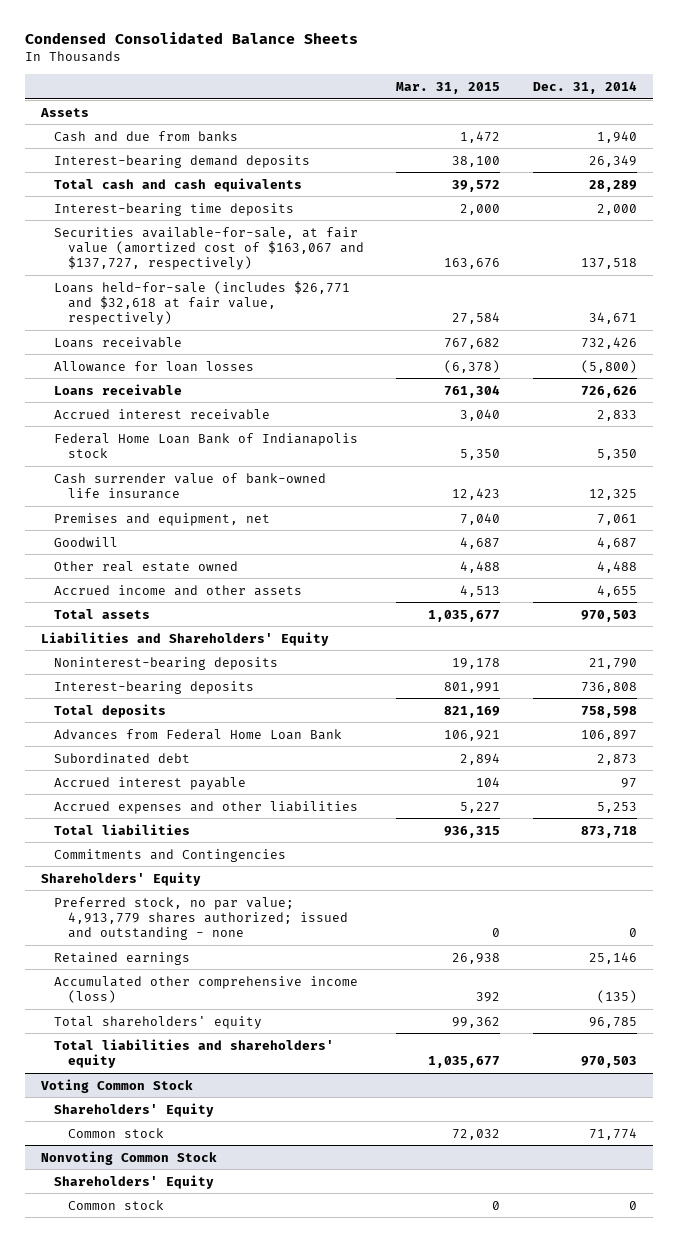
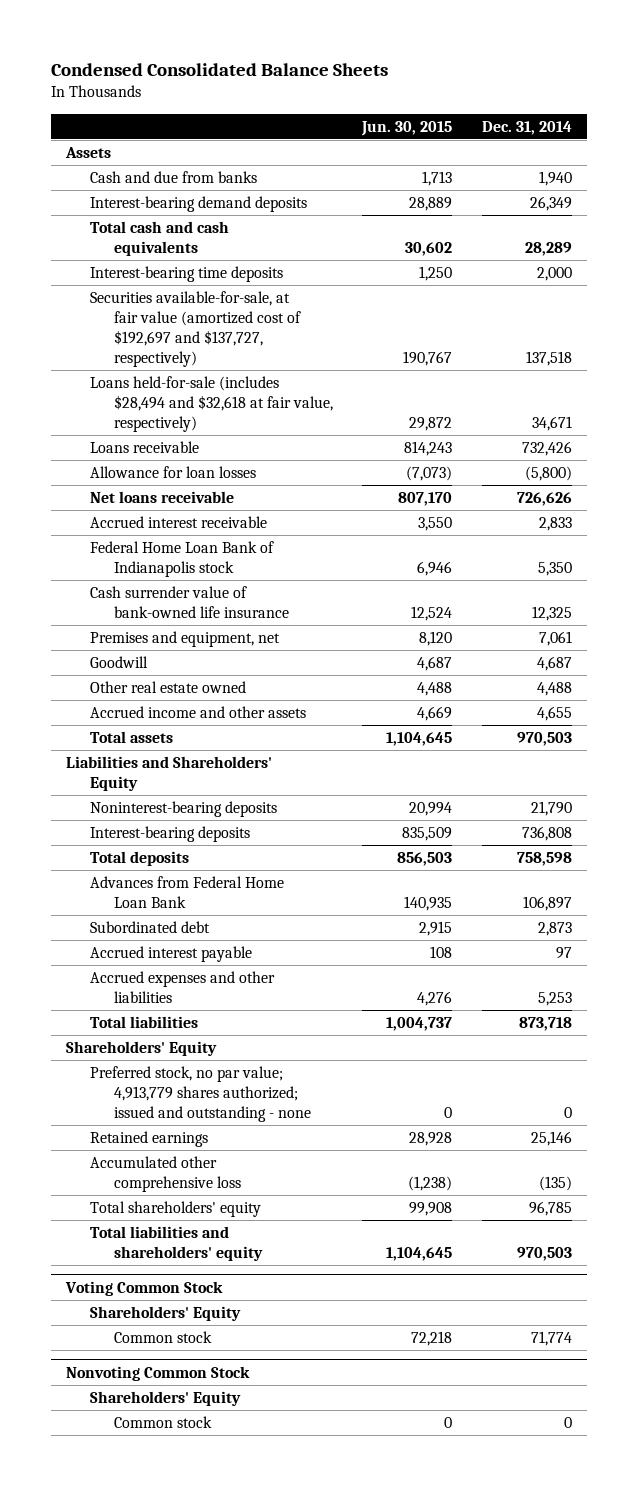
[396,81,501,94] Mar. 31, 2015 -> none
none -> [361,120,453,136] Jun. 30, 2015
[54,226,364,271] Securities available-for-sale, at fair value (amortized cost of $163,067 and $137,727, respectively) -> [89,291,301,367] Securities available-for-sale, at fair value (amortized cost of $192,697 and $137,727, respectively)
[54,280,351,326] Loans held-for-sale (includes $26,771 and $32,618 at fair value, respectively) -> [89,376,333,432] Loans held-for-sale (includes $28,494 and $32,618 at fair value, respectively)
[54,383,183,395] Loans receivable -> [89,491,234,504] Net loans receivable
[54,848,287,862] Commitments and Contingencies -> none
[54,975,359,1003] Accumulated other comprehensive income (loss) -> [89,1156,241,1192] Accumulated other comprehensive loss

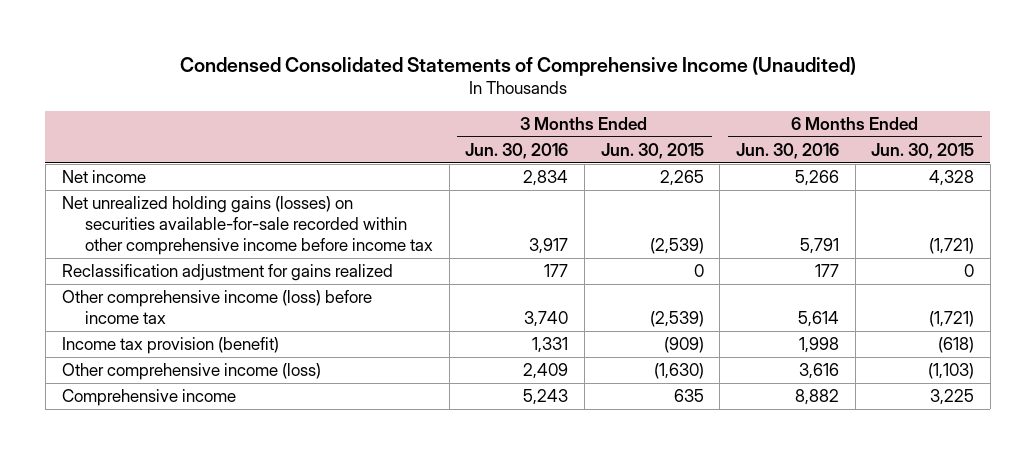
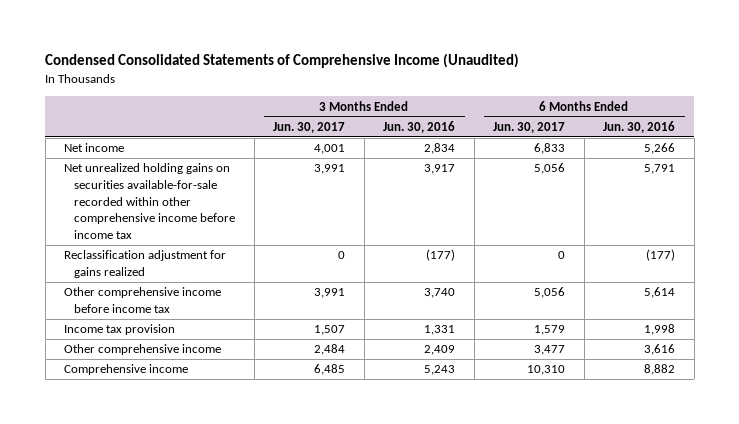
[600,142,704,159] Jun. 30, 2015 -> none
[871,142,975,159] Jun. 30, 2015 -> none
none -> [273,121,346,133] Jun. 30, 2017
none -> [493,121,566,133] Jun. 30, 2017
[61,195,433,256] Net unrealized holding gains (losses) on securities available-for-sale recorded within other comprehensive income before income tax -> [64,163,236,239] Net unrealized holding gains on securities available-for-sale recorded within other comprehensive income before income tax
[544,263,569,277] 177 -> [426,249,456,262] (177)
[814,263,839,277] 177 -> [646,249,676,262] (177)
[61,289,372,325] Other comprehensive income (loss) before income tax -> [64,287,222,313] Other comprehensive income before income tax
[61,336,279,354] Income tax provision (benefit) -> [64,324,176,336] Income tax provision
[61,362,321,380] Other comprehensive income (loss) -> [64,344,222,356] Other comprehensive income

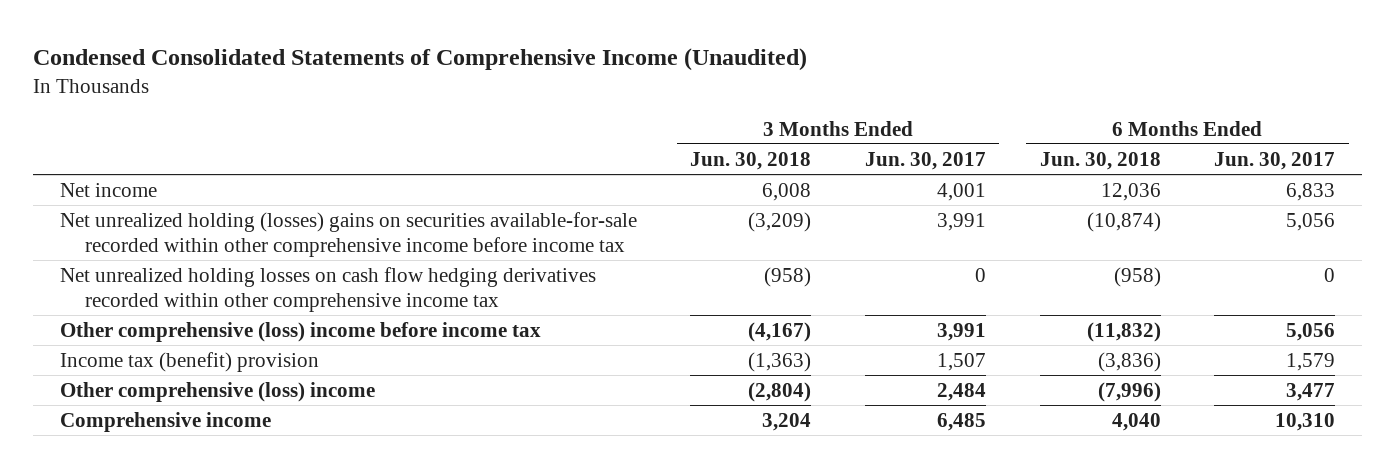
[383,120,456,133] Jun. 30, 2016 -> none
[603,120,676,133] Jun. 30, 2016 -> none
none -> [690,151,812,170] Jun. 30, 2018
none -> [1039,151,1161,170] Jun. 30, 2018
[64,250,227,278] Reclassification adjustment for gains realized -> none
[64,163,236,239] Net unrealized holding gains on securities available-for-sale recorded within other comprehensive income before income tax -> [59,211,637,257] Net unrealized holding (losses) gains on securities available-for-sale recorded within other comprehensive income before income tax
none -> [59,266,596,312] Net unrealized holding losses on cash flow hedging derivatives recorded within other comprehensive income tax
[64,287,222,313] Other comprehensive income before income tax -> [59,321,541,342] Other comprehensive (loss) income before income tax
[64,324,176,336] Income tax provision -> [59,351,319,372] Income tax (benefit) provision
[64,344,222,356] Other comprehensive income -> [59,381,375,402] Other comprehensive (loss) income

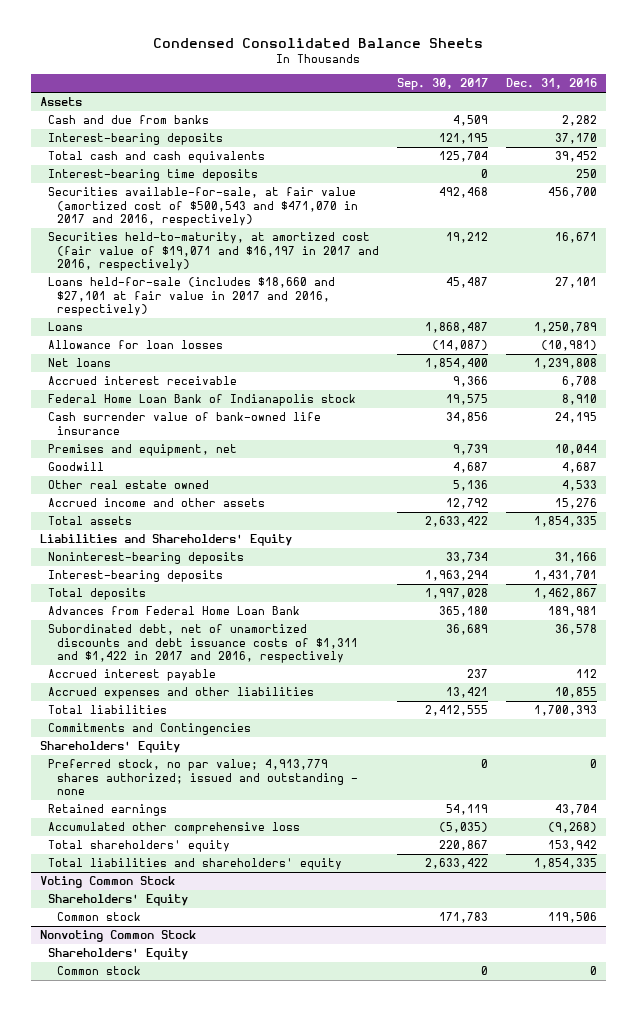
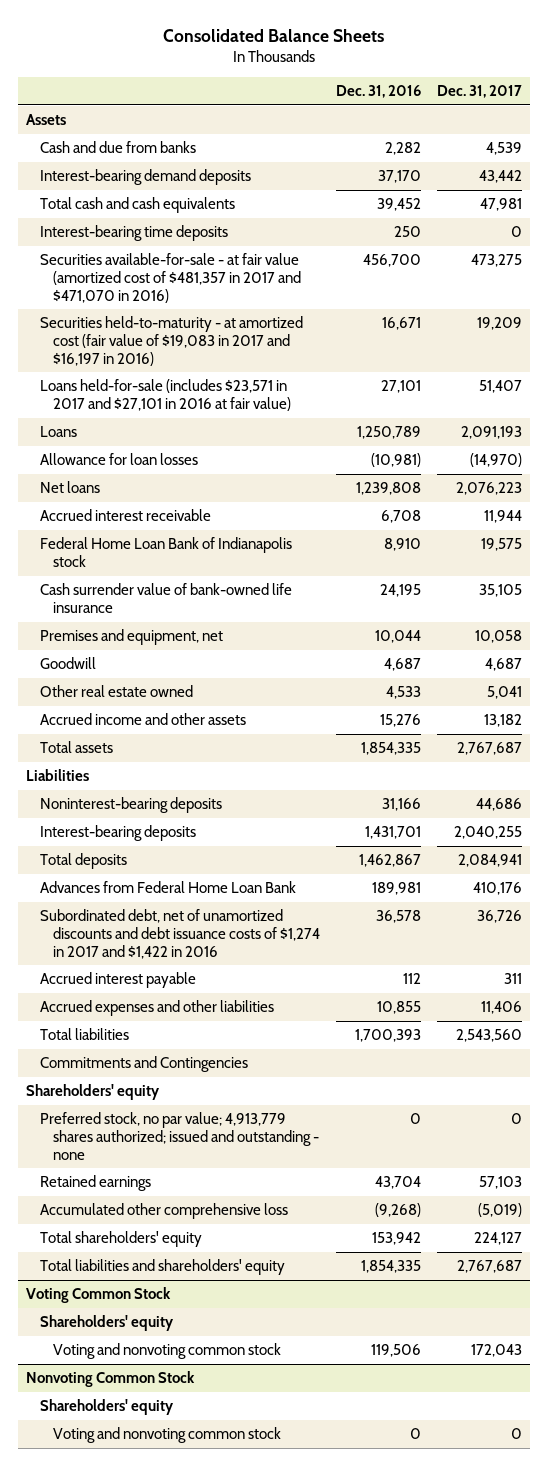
[153,37,484,48] Condensed Consolidated Balance Sheets -> [163,28,385,42] Consolidated Balance Sheets
[396,78,488,91] Sep. 30, 2017 -> none
none -> [436,85,522,99] Dec. 31, 2017
[48,133,224,146] Interest-bearing deposits -> [39,169,251,186] Interest-bearing demand deposits
[48,187,358,227] Securities available-for-sale, at fair value (amortized cost of $500,543 and $471,070 in 2017 and 2016, respectively) -> [39,253,301,303] Securities available-for-sale - at fair value (amortized cost of $481,357 in 2017 and $471,070 in 2016)
[48,232,379,272] Securities held-to-maturity, at amortized cost (fair value of $19,071 and $16,197 in 2017 and 2016, respectively) -> [39,316,303,366] Securities held-to-maturity - at amortized cost (fair value of $19,083 in 2017 and $16,197 in 2016)
[48,277,336,317] Loans held-for-sale (includes $18,660 and $27,101 at fair value in 2017 and 2016, respectively) -> [39,379,291,411] Loans held-for-sale (includes $23,571 in 2017 and $27,101 in 2016 at fair value)
[39,534,292,547] Liabilities and Shareholders' Equity -> none
none -> [26,769,90,782] Liabilities
[48,624,358,664] Subordinated debt, net of unamortized discounts and debt issuance costs of $1,311 and $1,422 in 2017 and 2016, respectively -> [39,909,320,959] Subordinated debt, net of unamortized discounts and debt issuance costs of $1,274 in 2017 and $1,422 in 2016
[39,741,180,754] Shareholders' Equity -> [26,1084,161,1101] Shareholders' equity
[48,894,189,907] Shareholders' Equity -> [39,1315,174,1332] Shareholders' equity
[56,912,141,922] Common stock -> [52,1343,281,1360] Voting and nonvoting common stock
[48,948,189,961] Shareholders' Equity -> [39,1399,174,1416] Shareholders' equity
[56,966,141,976] Common stock -> [52,1427,281,1444] Voting and nonvoting common stock

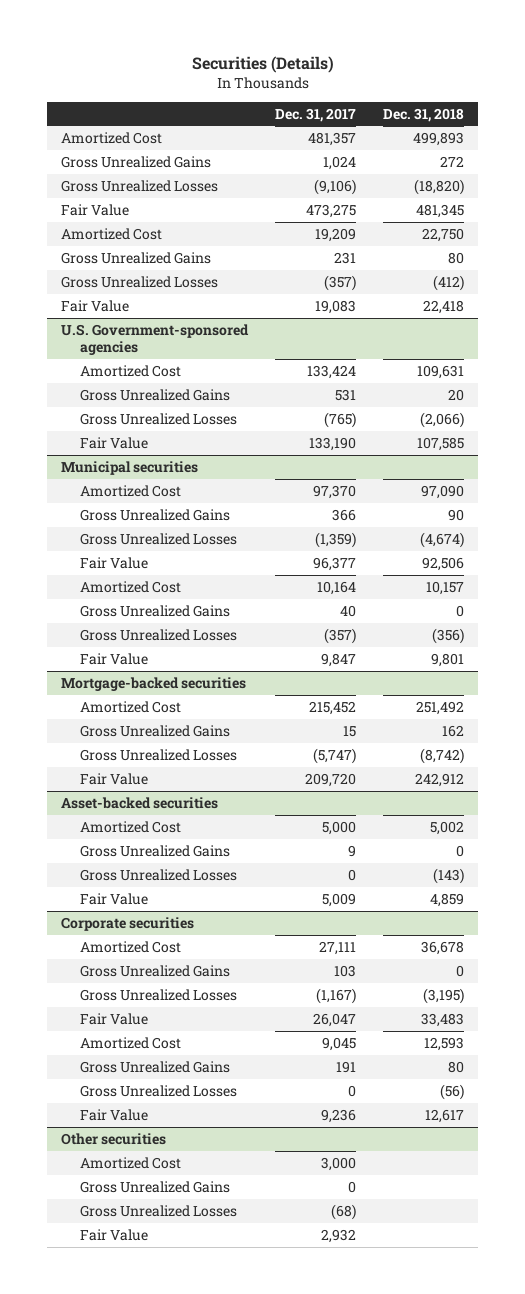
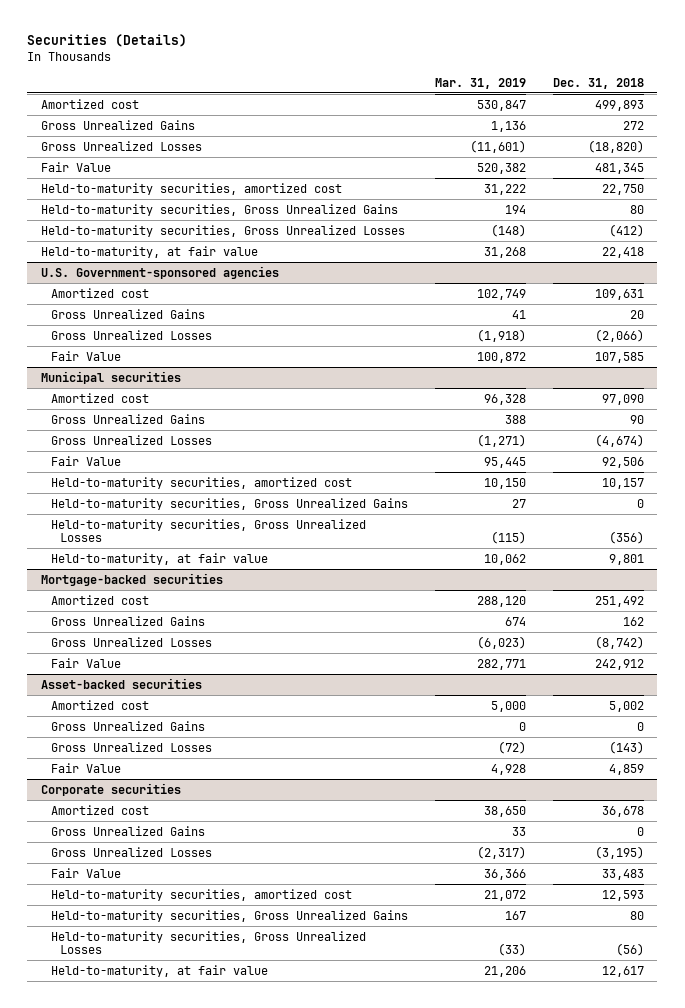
[275,107,357,122] Dec. 31, 2017 -> none
none -> [434,77,526,89] Mar. 31, 2019
[60,131,162,144] Amortized Cost -> [41,98,140,109] Amortized cost
[60,227,162,240] Amortized Cost -> [41,182,343,195] Held-to-maturity securities, amortized cost
[60,251,211,264] Gross Unrealized Gains -> [41,203,399,216] Held-to-maturity securities, Gross Unrealized Gains
[60,275,218,288] Gross Unrealized Losses -> [41,224,406,237] Held-to-maturity securities, Gross Unrealized Losses
[60,299,129,312] Fair Value -> [41,245,259,258] Held-to-maturity, at fair value
[80,364,182,377] Amortized Cost -> [50,287,149,298] Amortized cost
[80,484,182,497] Amortized Cost -> [50,392,149,403] Amortized cost
[80,580,182,593] Amortized Cost -> [50,476,352,489] Held-to-maturity securities, amortized cost
[80,604,231,617] Gross Unrealized Gains -> [50,497,408,510] Held-to-maturity securities, Gross Unrealized Gains
[80,628,238,641] Gross Unrealized Losses -> [50,518,366,542] Held-to-maturity securities, Gross Unrealized Losses
[80,652,149,665] Fair Value -> [50,552,268,565] Held-to-maturity, at fair value
[80,700,182,713] Amortized Cost -> [50,594,149,605] Amortized cost
[80,820,182,833] Amortized Cost -> [50,699,149,710] Amortized cost
[80,940,182,953] Amortized Cost -> [50,804,149,815] Amortized cost
[60,1132,166,1145] Other securities -> none
[80,1156,182,1169] Amortized Cost -> none
[80,1180,231,1193] Gross Unrealized Gains -> none
[80,1204,238,1217] Gross Unrealized Losses -> none
[80,1228,149,1241] Fair Value -> none
[80,1036,182,1049] Amortized Cost -> [50,888,352,901] Held-to-maturity securities, amortized cost
[80,1060,231,1073] Gross Unrealized Gains -> [50,909,408,922] Held-to-maturity securities, Gross Unrealized Gains
[80,1084,238,1097] Gross Unrealized Losses -> [50,930,366,954] Held-to-maturity securities, Gross Unrealized Losses
[80,1108,149,1121] Fair Value -> [50,964,268,977] Held-to-maturity, at fair value

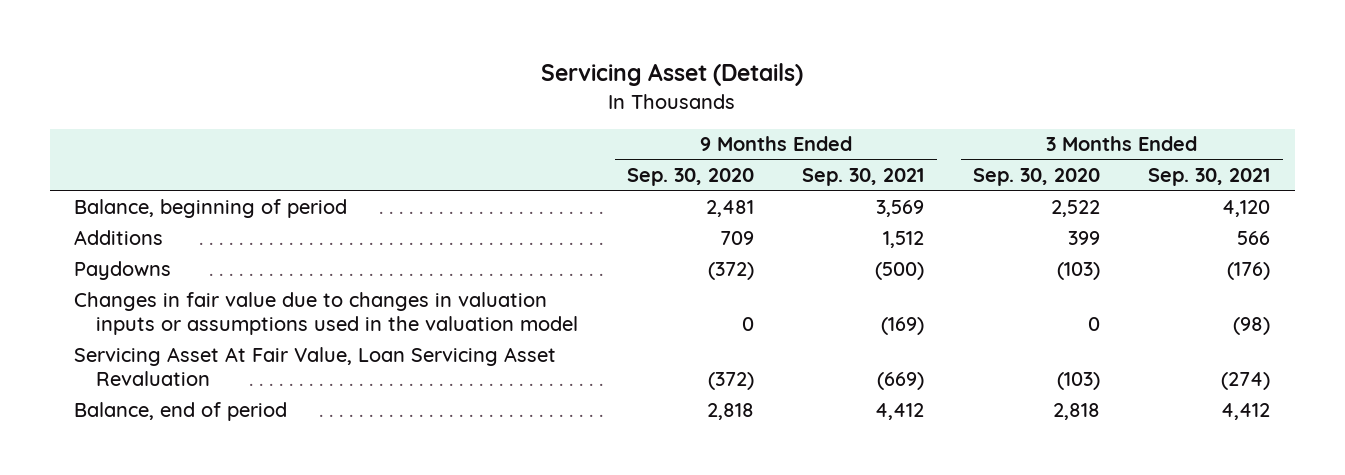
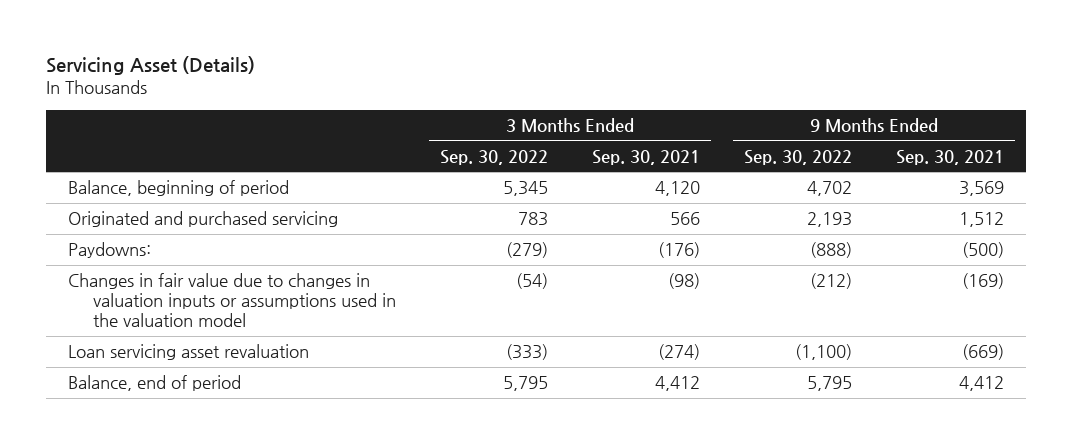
[626,168,754,187] Sep. 30, 2020 -> none
[972,168,1100,187] Sep. 30, 2020 -> none
none -> [440,149,549,165] Sep. 30, 2022
none -> [744,149,853,165] Sep. 30, 2022
[74,229,164,245] Additions -> [67,211,338,228] Originated and purchased servicing
[74,260,172,280] Paydowns -> [67,242,151,259] Paydowns:
[74,346,557,386] Servicing Asset At Fair Value, Loan Servicing Asset Revaluation -> [67,344,309,361] Loan servicing asset revaluation

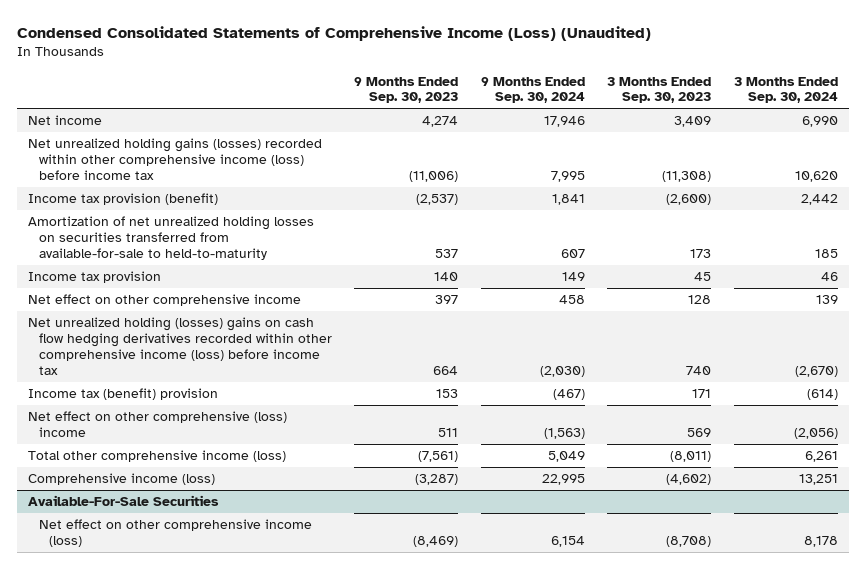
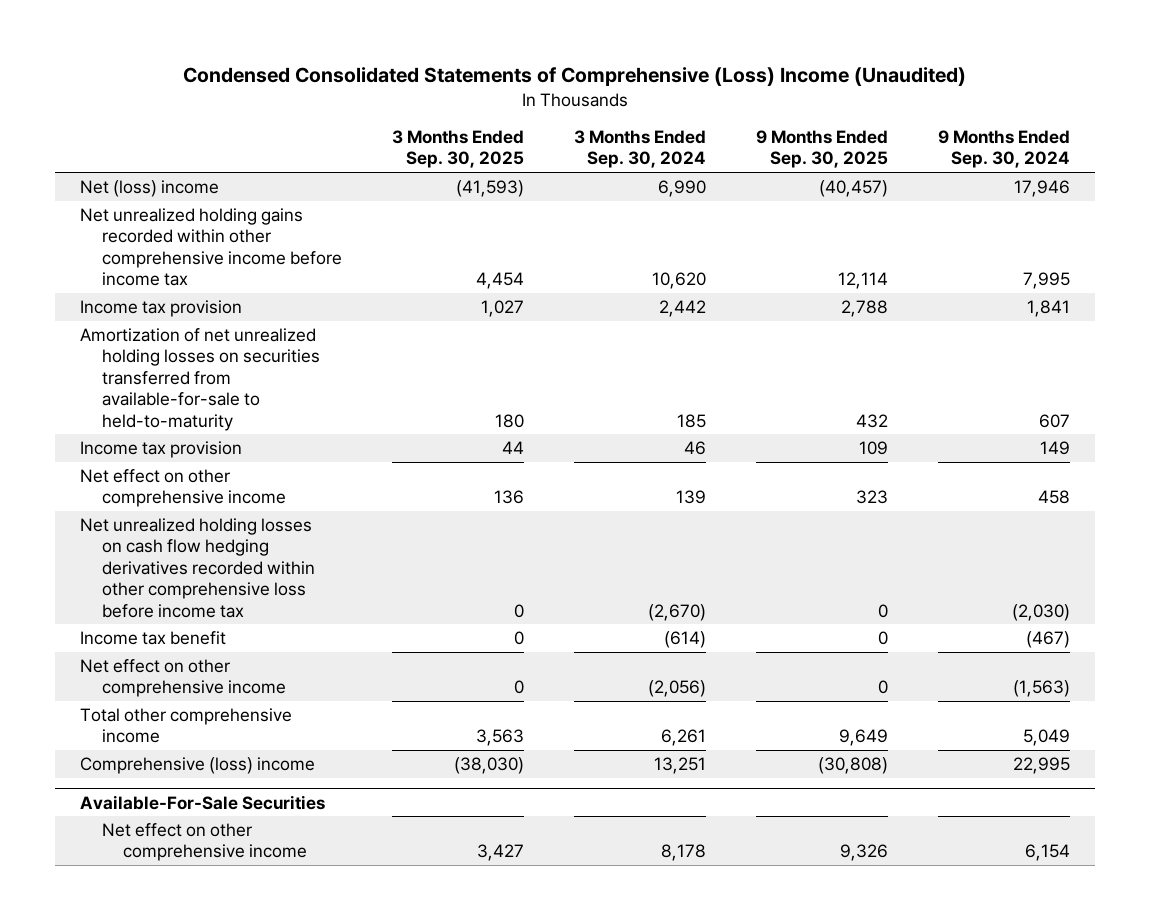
[17,25,652,41] Condensed Consolidated Statements of Comprehensive Income (Loss) (Unaudited) -> [183,67,967,87] Condensed Consolidated Statements of Comprehensive (Loss) Income (Unaudited)
[354,76,459,104] 9 Months Ended Sep. 30, 2023 -> none
[607,76,712,104] 3 Months Ended Sep. 30, 2023 -> none
none -> [391,130,524,169] 3 Months Ended Sep. 30, 2025
none -> [755,130,888,169] 9 Months Ended Sep. 30, 2025
[28,115,103,126] Net income -> [80,180,220,198] Net (loss) income
[28,138,323,180] Net unrealized holding gains (losses) recorded within other comprehensive income (loss) before income tax -> [80,208,342,287] Net unrealized holding gains recorded within other comprehensive income before income tax
[28,193,219,206] Income tax provision (benefit) -> [80,300,243,318] Income tax provision
[28,317,332,375] Net unrealized holding (losses) gains on cash flow hedging derivatives recorded within other comprehensive income (loss) before income tax -> [80,518,315,618] Net unrealized holding losses on cash flow hedging derivatives recorded within other comprehensive loss before income tax
[28,388,219,401] Income tax (benefit) provision -> [80,631,227,646] Income tax benefit
[28,411,288,437] Net effect on other comprehensive (loss) income -> [80,659,286,698] Net effect on other comprehensive income
[28,450,287,463] Total other comprehensive income (loss) -> [80,708,293,744] Total other comprehensive income
[28,473,216,486] Comprehensive income (loss) -> [80,757,316,775] Comprehensive (loss) income
[38,519,312,547] Net effect on other comprehensive income (loss) -> [101,823,308,862] Net effect on other comprehensive income

